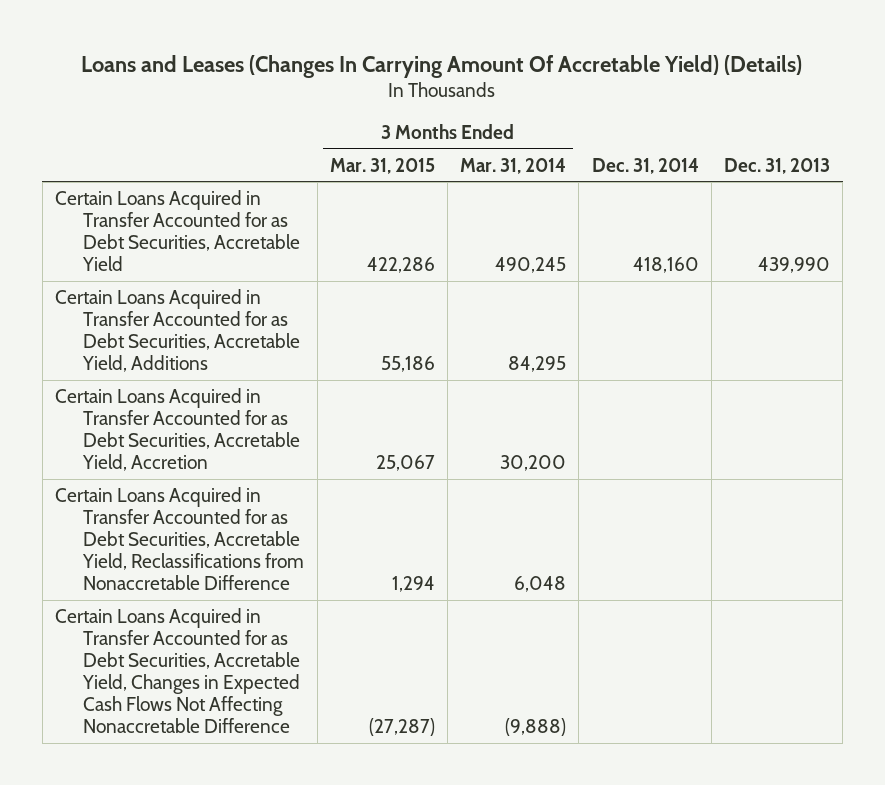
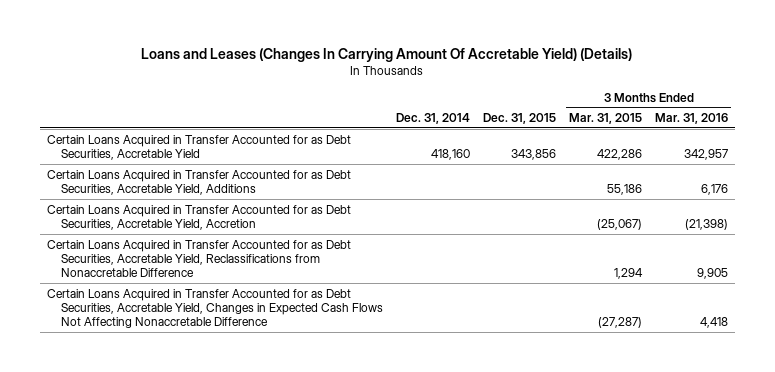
[460,157,567,174] Mar. 31, 2014 -> none
[724,157,831,174] Dec. 31, 2013 -> none
none -> [482,113,556,125] Dec. 31, 2015
none -> [655,113,729,125] Mar. 31, 2016
[375,455,435,472] 25,067 -> [597,218,643,230] (25,067)

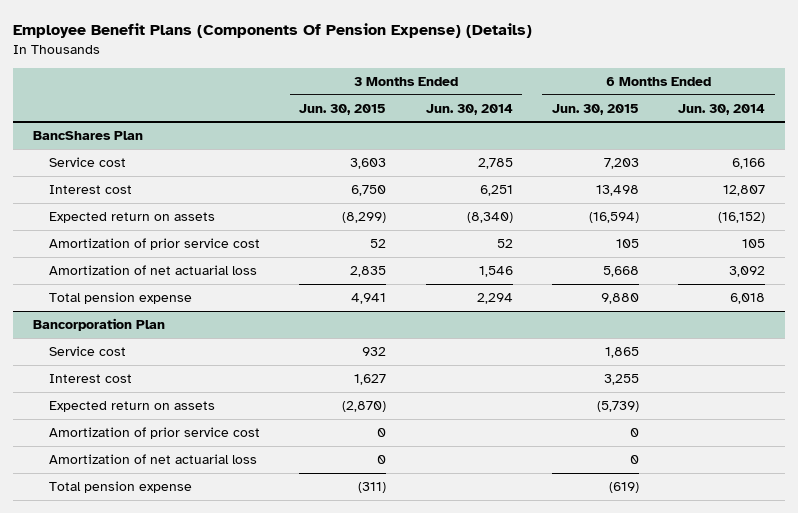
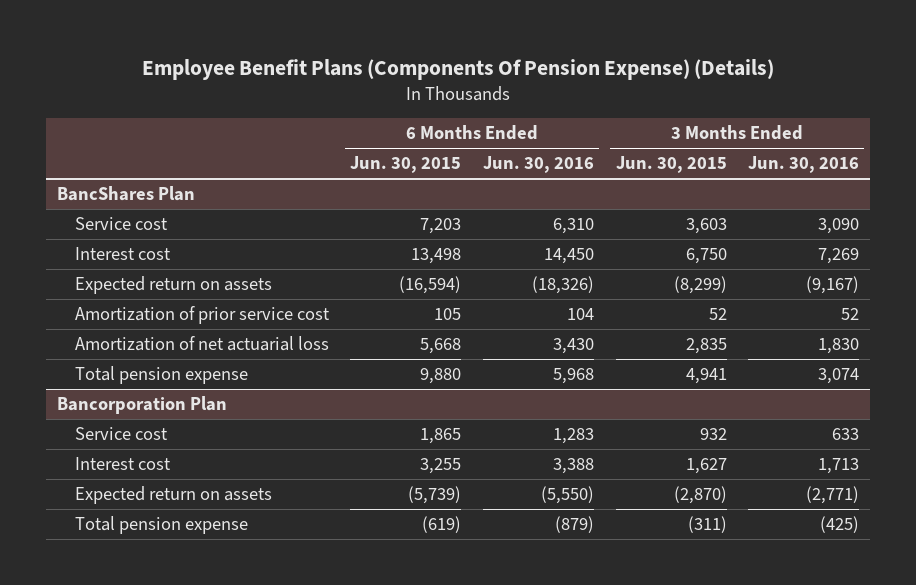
[425,103,513,115] Jun. 30, 2014 -> none
[678,103,766,115] Jun. 30, 2014 -> none
none -> [482,156,594,174] Jun. 30, 2016
none -> [748,156,860,174] Jun. 30, 2016
[49,427,261,440] Amortization of prior service cost -> none
[49,454,258,465] Amortization of net actuarial loss -> none

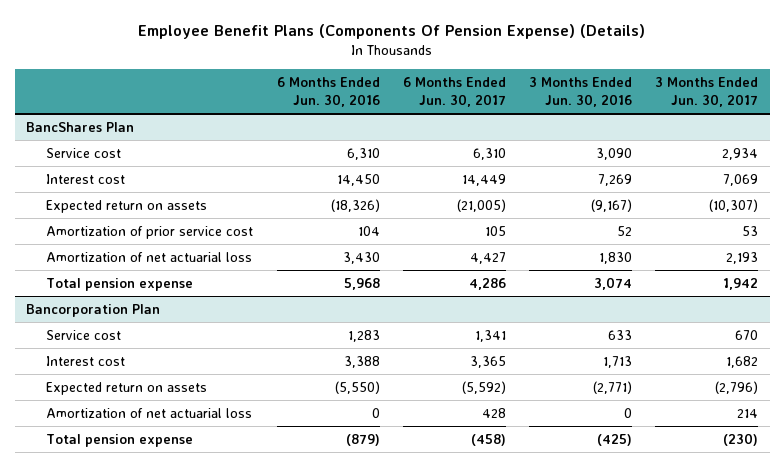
[350,156,462,174] Jun. 30, 2015 -> none
[615,156,727,174] Jun. 30, 2015 -> none
none -> [402,76,506,107] 6 Months Ended Jun. 30, 2017
none -> [655,76,759,107] 3 Months Ended Jun. 30, 2017
none -> [46,407,253,418] Amortization of net actuarial loss

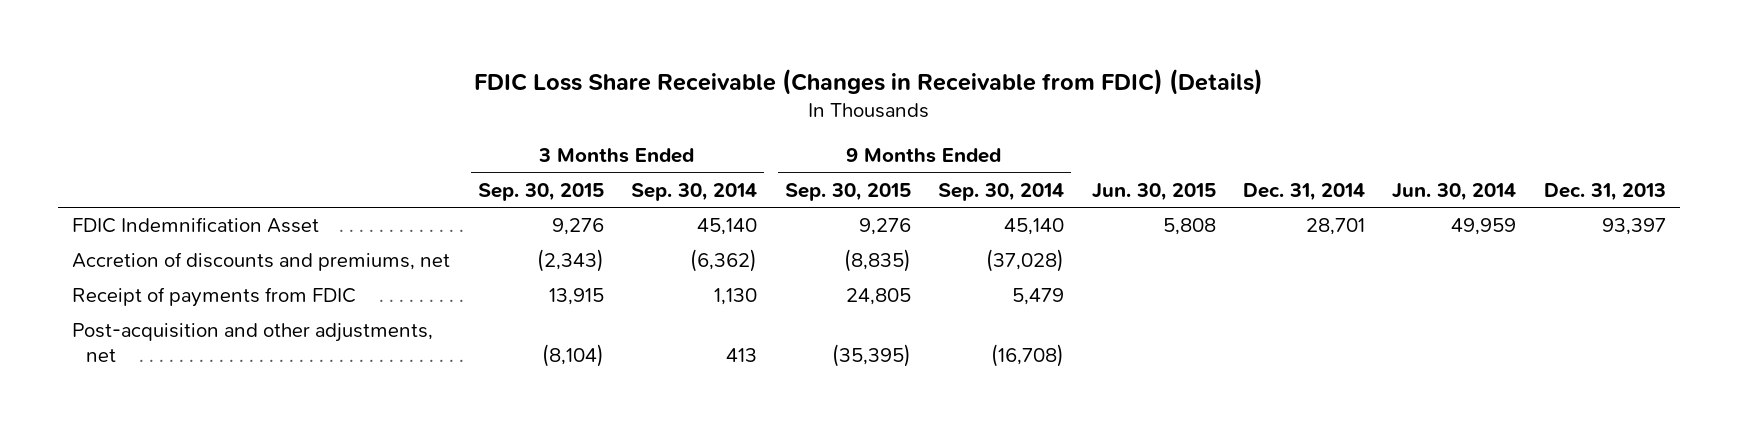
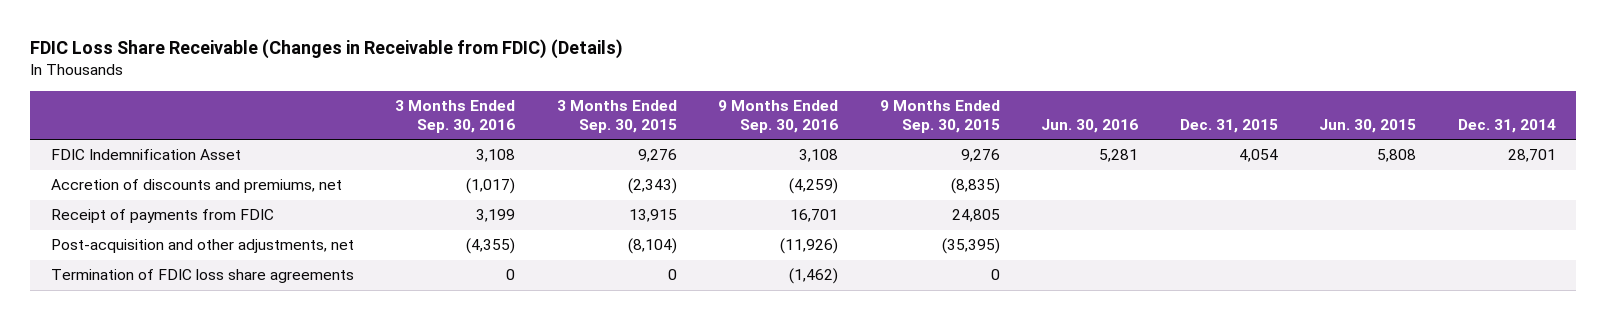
[631,182,758,201] Sep. 30, 2014 -> none
[938,182,1065,201] Sep. 30, 2014 -> none
[1392,182,1517,201] Jun. 30, 2014 -> none
[1543,182,1666,201] Dec. 31, 2013 -> none
none -> [395,100,516,133] 3 Months Ended Sep. 30, 2016
none -> [718,100,839,133] 9 Months Ended Sep. 30, 2016
none -> [1041,118,1139,133] Jun. 30, 2016
none -> [1179,118,1278,133] Dec. 31, 2015
none -> [50,269,354,284] Termination of FDIC loss share agreements

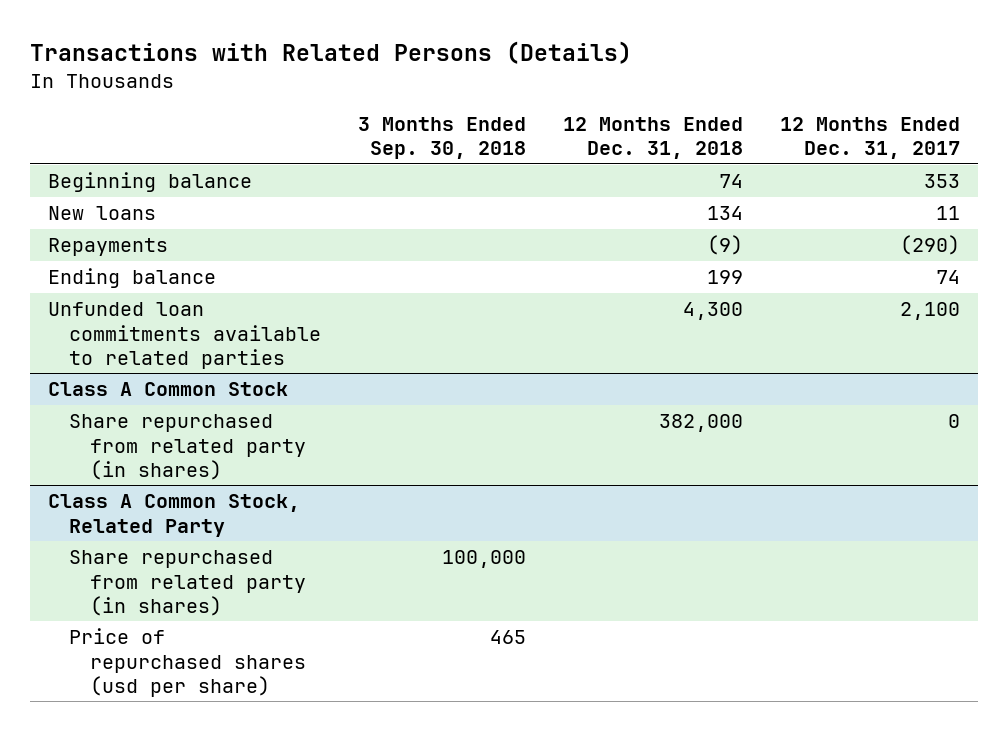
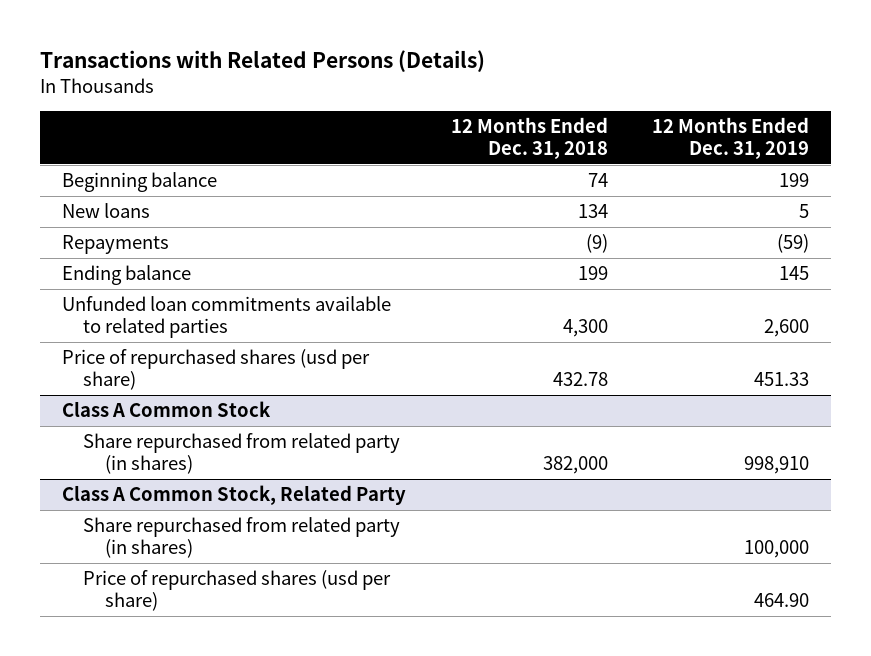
[357,116,526,160] 3 Months Ended Sep. 30, 2018 -> none
[779,116,960,160] 12 Months Ended Dec. 31, 2017 -> none
none -> [652,116,810,160] 12 Months Ended Dec. 31, 2019
none -> [61,348,370,391] Price of repurchased shares (usd per share)

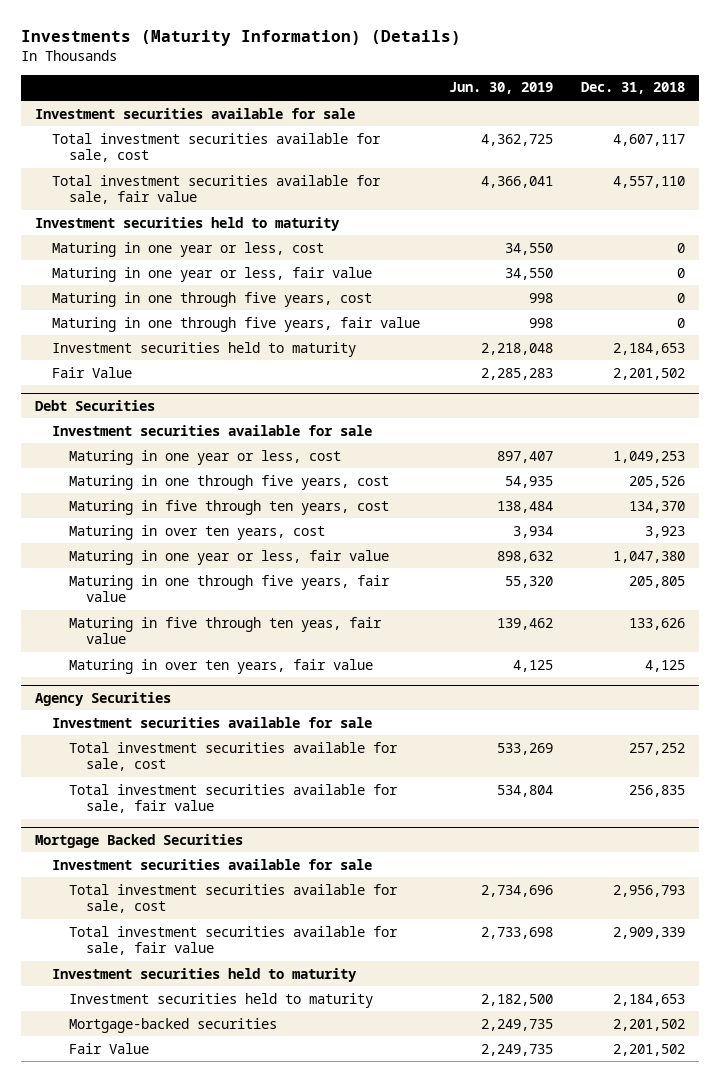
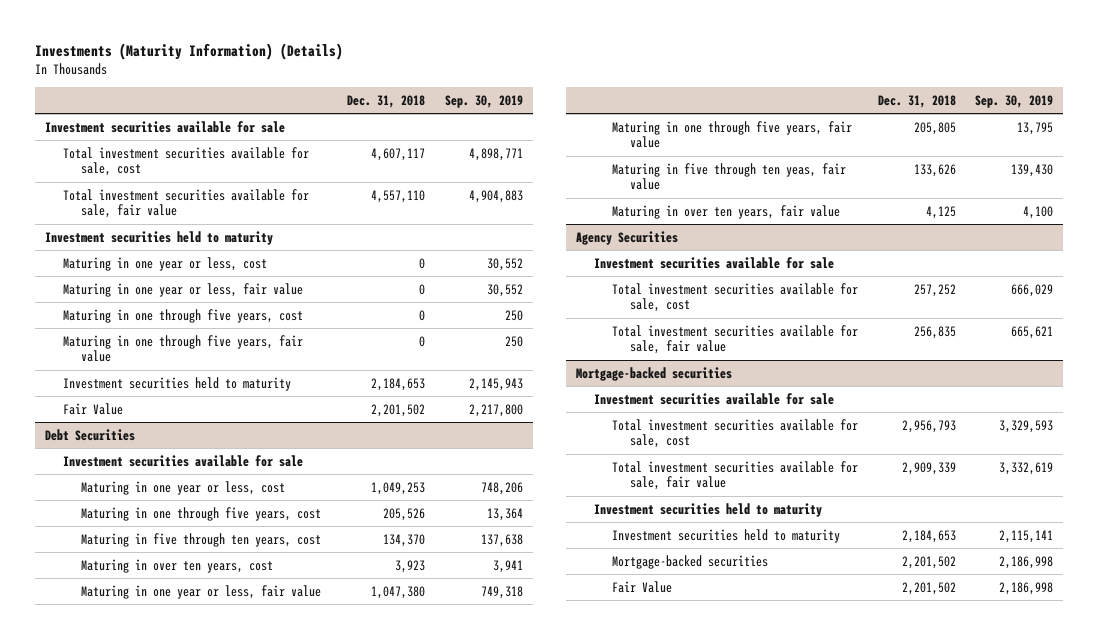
[448,82,553,95] Jun. 30, 2019 -> none
none -> [444,94,523,108] Sep. 30, 2019
[34,833,243,848] Mortgage Backed Securities -> [575,366,732,381] Mortgage-backed securities

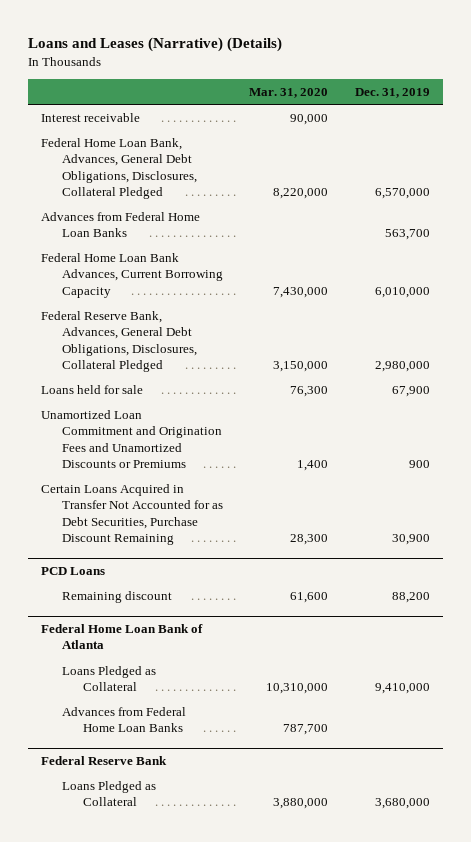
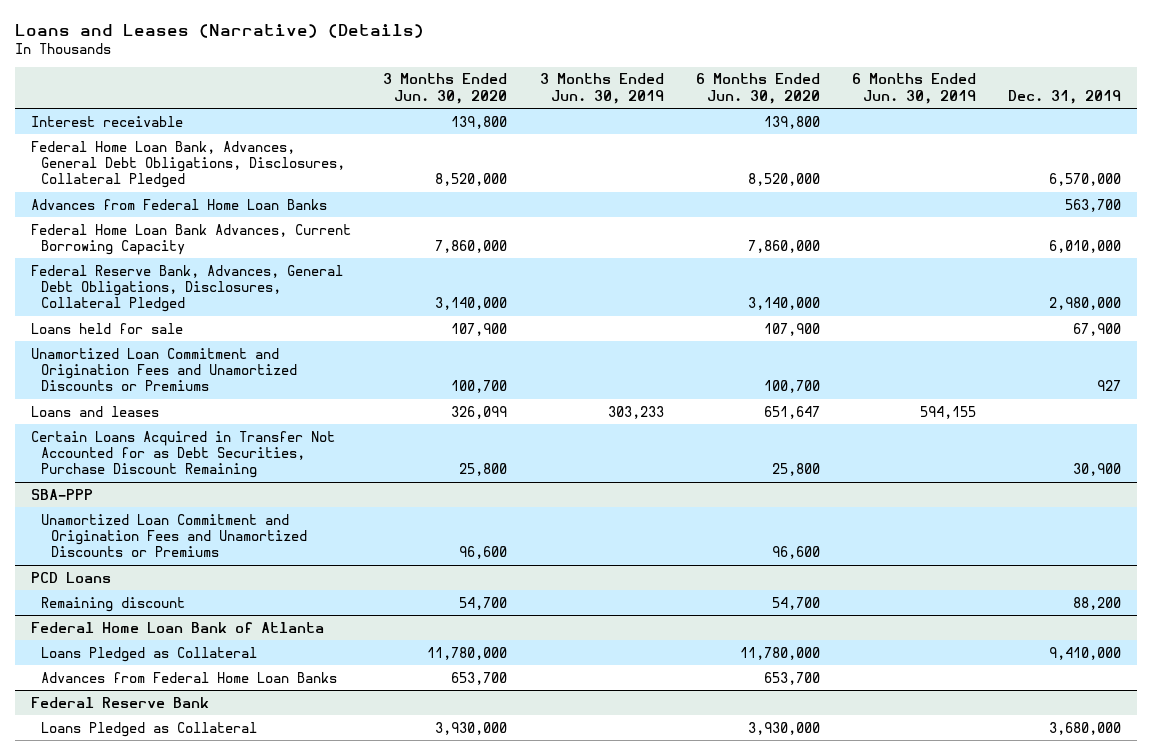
[249,88,329,99] Mar. 31, 2020 -> none
none -> [383,73,508,104] 3 Months Ended Jun. 30, 2020
none -> [539,73,664,104] 3 Months Ended Jun. 30, 2019
none -> [695,73,820,104] 6 Months Ended Jun. 30, 2020
none -> [852,73,977,104] 6 Months Ended Jun. 30, 2019
[408,459,430,468] 900 -> [1097,380,1122,392] 927
none -> [31,405,160,417] Loans and leases
none -> [31,488,94,500] SBA-PPP
none -> [41,513,308,558] Unamortized Loan Commitment and Origination Fees and Unamortized Discounts or Premiums

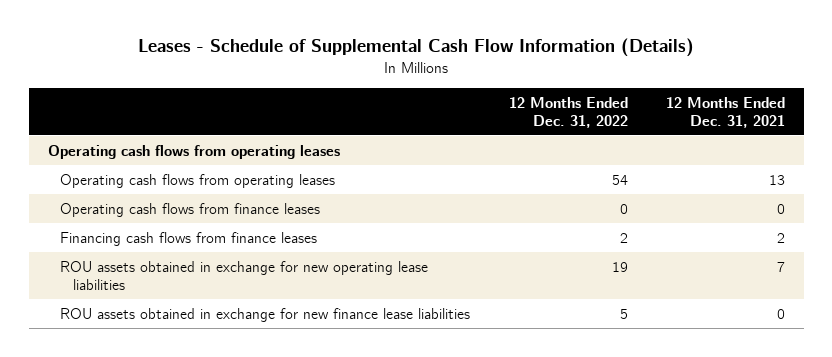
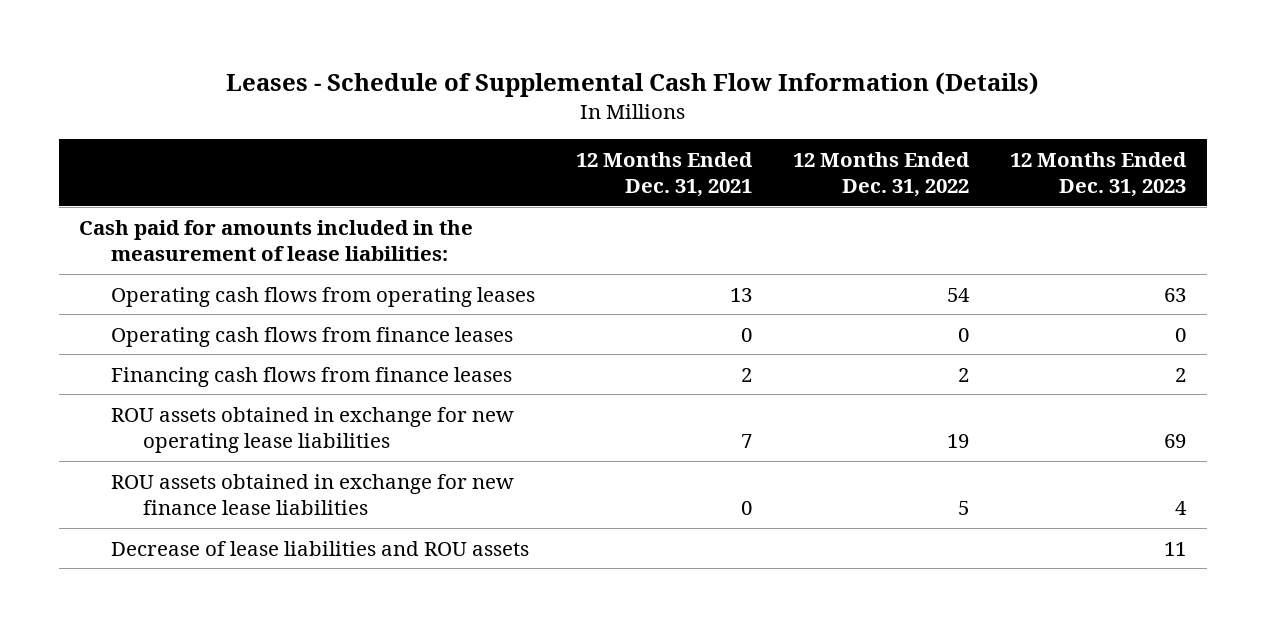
none -> [1010,151,1188,198] 12 Months Ended Dec. 31, 2023
[47,144,340,159] Operating cash flows from operating leases -> [79,219,474,261] Cash paid for amounts included in the measurement of lease liabilities:
none -> [111,540,530,556] Decrease of lease liabilities and ROU assets

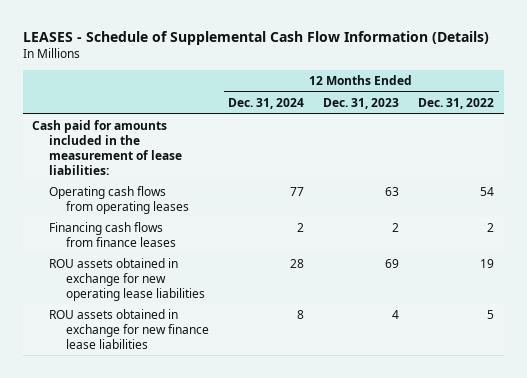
[225,71,1039,97] Leases - Schedule of Supplemental Cash Flow Information (Details) -> [23,30,490,45] LEASES - Schedule of Supplemental Cash Flow Information (Details)
[576,151,754,198] 12 Months Ended Dec. 31, 2021 -> none
none -> [228,97,305,109] Dec. 31, 2024
[111,326,514,347] Operating cash flows from finance leases -> none
[111,540,530,556] Decrease of lease liabilities and ROU assets -> none

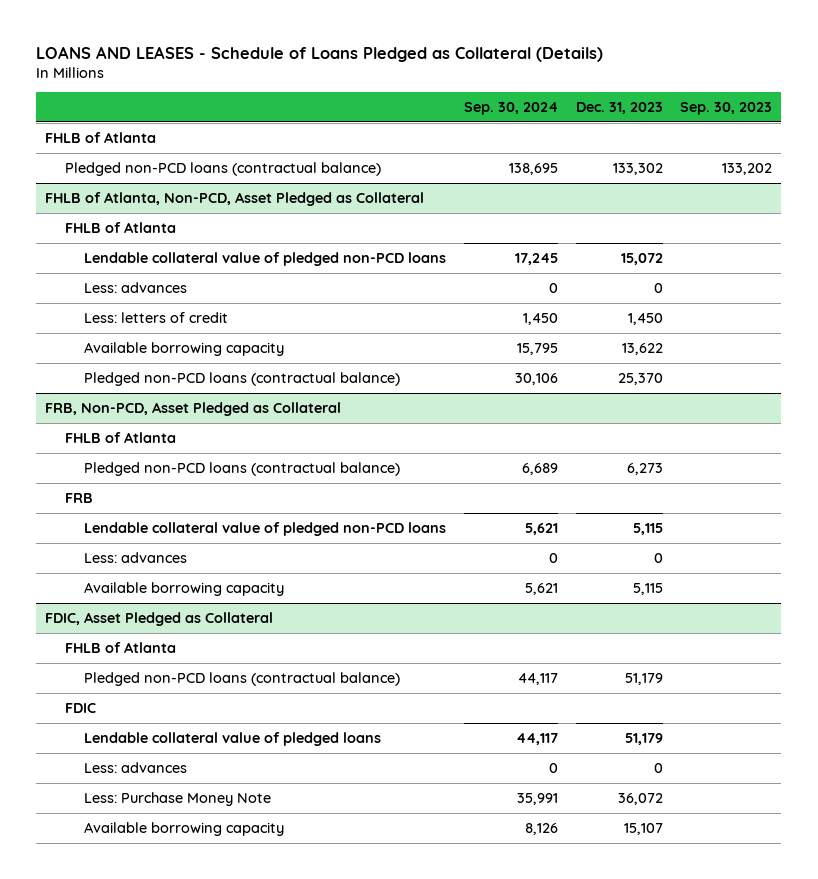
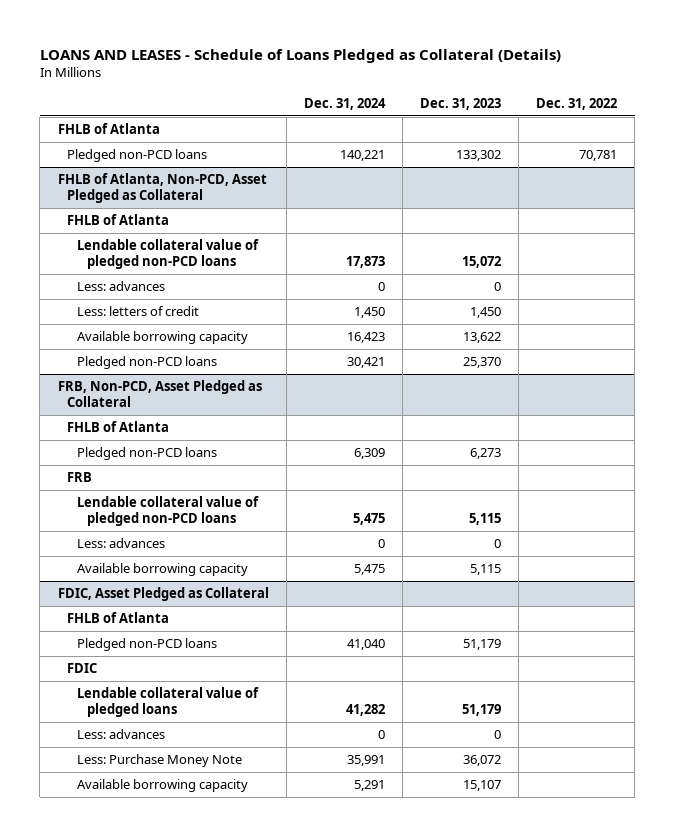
[463,102,558,116] Sep. 30, 2024 -> none
[680,102,773,116] Sep. 30, 2023 -> none
none -> [303,97,386,110] Dec. 31, 2024
none -> [536,97,618,110] Dec. 31, 2022
[64,161,381,176] Pledged non-PCD loans (contractual balance) -> [67,149,208,163] Pledged non-PCD loans
[83,371,400,386] Pledged non-PCD loans (contractual balance) -> [77,356,218,370] Pledged non-PCD loans
[83,461,400,476] Pledged non-PCD loans (contractual balance) -> [77,447,218,461] Pledged non-PCD loans
[83,671,400,686] Pledged non-PCD loans (contractual balance) -> [77,638,218,652] Pledged non-PCD loans

